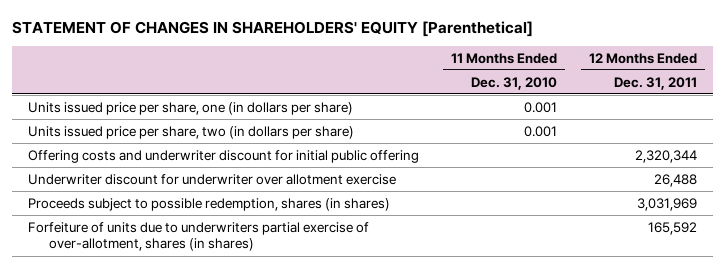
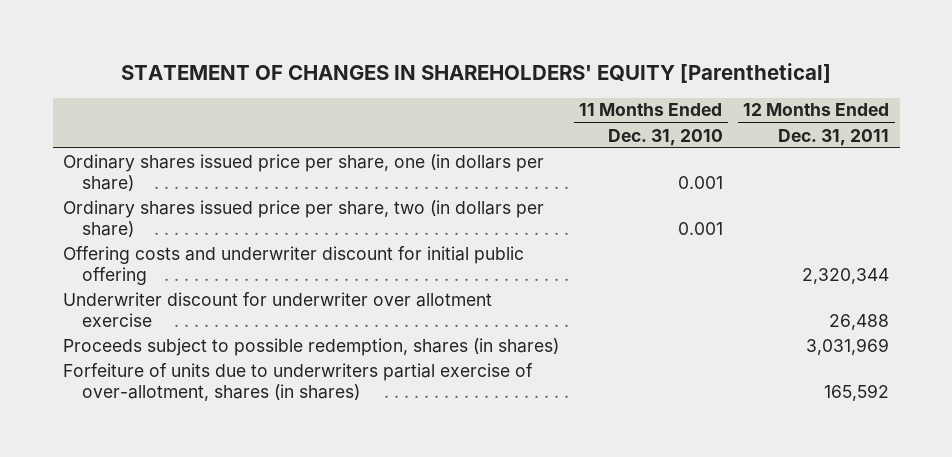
[27,101,353,115] Units issued price per share, one (in dollars per share) -> [62,153,544,191] Ordinary shares issued price per share, one (in dollars per share)
[27,125,354,139] Units issued price per share, two (in dollars per share) -> [62,199,544,237] Ordinary shares issued price per share, two (in dollars per share)

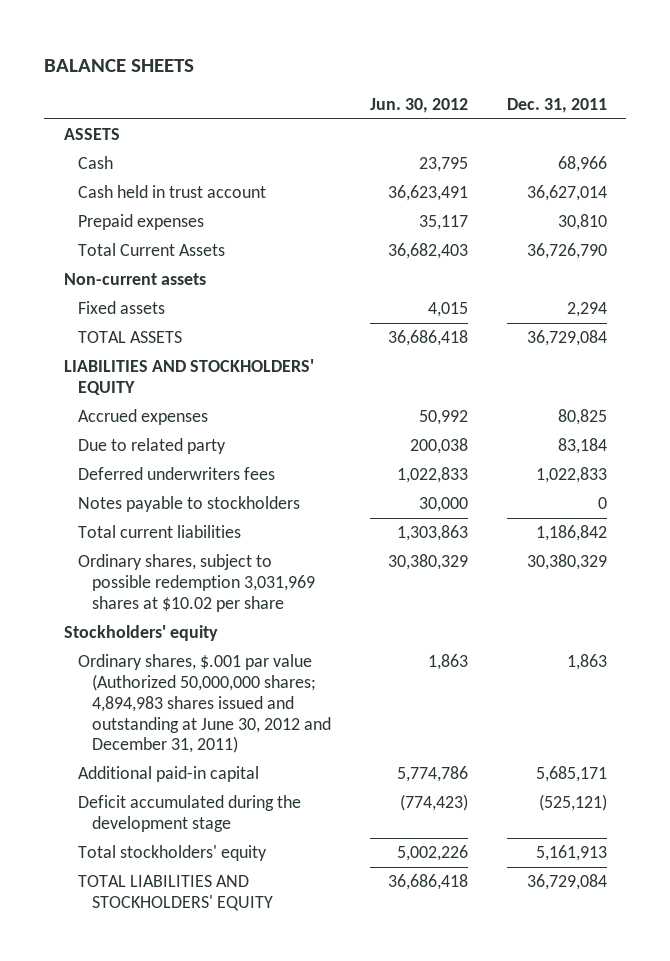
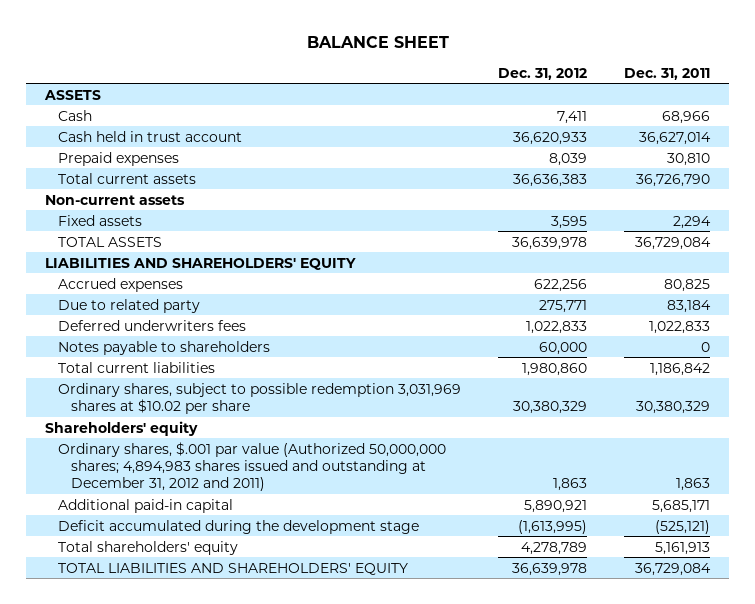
[44,58,195,72] BALANCE SHEETS -> [306,36,449,49] BALANCE SHEET
[369,97,468,113] Jun. 30, 2012 -> none
none -> [498,67,588,80] Dec. 31, 2012
[77,243,225,257] Total Current Assets -> [57,172,196,184] Total current assets
[63,359,314,396] LIABILITIES AND STOCKHOLDERS' EQUITY -> [44,257,356,270] LIABILITIES AND SHAREHOLDERS' EQUITY
[77,496,300,513] Notes payable to stockholders -> [57,340,270,355] Notes payable to shareholders
[63,625,218,642] Stockholders' equity -> [44,420,198,436] Shareholders' equity
[77,654,331,754] Ordinary shares, $.001 par value (Authorized 50,000,000 shares; 4,894,983 shares issued and outstanding at June 30, 2012 and December 31, 2011) -> [57,441,446,491] Ordinary shares, $.001 par value (Authorized 50,000,000 shares; 4,894,983 shares issued and outstanding at December 31, 2012 and 2011)
[77,845,267,862] Total stockholders' equity -> [57,540,238,555] Total shareholders' equity
[77,875,273,912] TOTAL LIABILITIES AND STOCKHOLDERS' EQUITY -> [57,562,408,575] TOTAL LIABILITIES AND SHAREHOLDERS' EQUITY

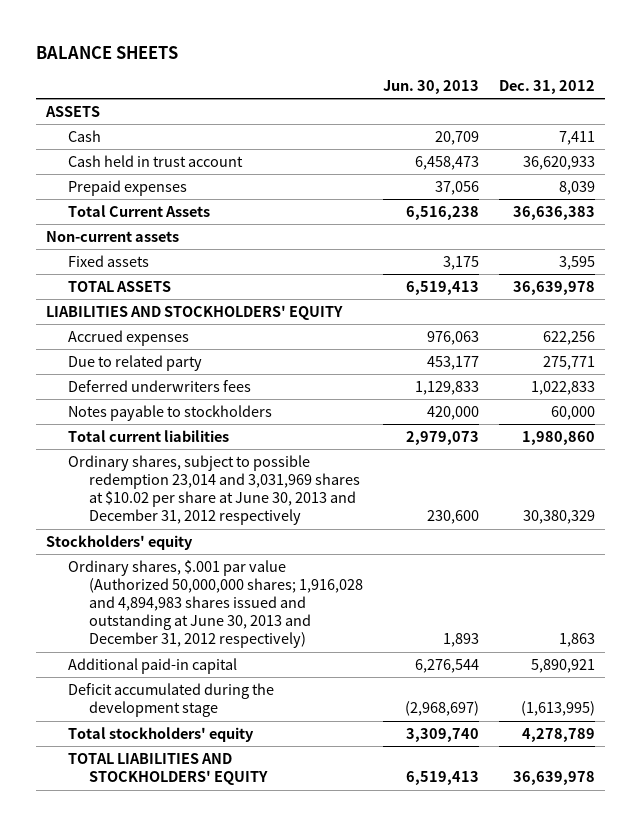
[306,36,449,49] BALANCE SHEET -> [36,45,179,59] BALANCE SHEETS
[624,67,711,80] Dec. 31, 2011 -> none
none -> [382,79,479,94] Jun. 30, 2013
[57,172,196,184] Total current assets -> [67,204,210,217] Total Current Assets
[44,257,356,270] LIABILITIES AND SHAREHOLDERS' EQUITY -> [46,304,344,320] LIABILITIES AND STOCKHOLDERS' EQUITY
[57,340,270,355] Notes payable to shareholders -> [67,404,272,421] Notes payable to stockholders
[57,382,461,414] Ordinary shares, subject to possible redemption 3,031,969 shares at $10.02 per share -> [67,454,360,526] Ordinary shares, subject to possible redemption 23,014 and 3,031,969 shares at $10.02 per share at June 30, 2013 and December 31, 2012 respectively
[44,420,198,436] Shareholders' equity -> [46,534,194,550] Stockholders' equity
[57,441,446,491] Ordinary shares, $.001 par value (Authorized 50,000,000 shares; 4,894,983 shares issued and outstanding at December 31, 2012 and 2011) -> [67,559,363,649] Ordinary shares, $.001 par value (Authorized 50,000,000 shares; 1,916,028 and 4,894,983 shares issued and outstanding at June 30, 2013 and December 31, 2012 respectively)
[57,540,238,555] Total shareholders' equity -> [67,726,254,742] Total stockholders' equity
[57,562,408,575] TOTAL LIABILITIES AND SHAREHOLDERS' EQUITY -> [67,752,268,786] TOTAL LIABILITIES AND STOCKHOLDERS' EQUITY

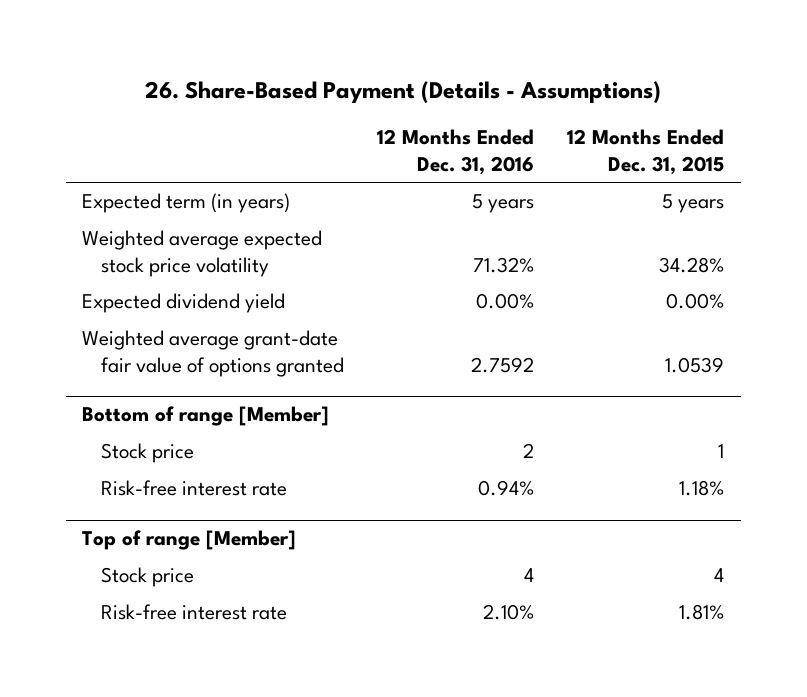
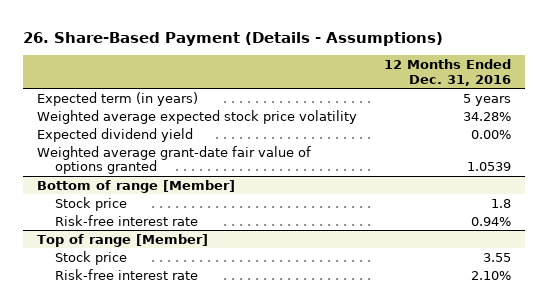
[567,129,725,175] 12 Months Ended Dec. 31, 2015 -> none
[472,256,534,273] 71.32% -> [463,111,512,121] 34.28%
[470,356,534,373] 2.7592 -> [467,162,512,172] 1.0539
[522,443,534,459] 2 -> [491,198,512,208] 1.8
[523,568,534,583] 4 -> [483,252,512,262] 3.55

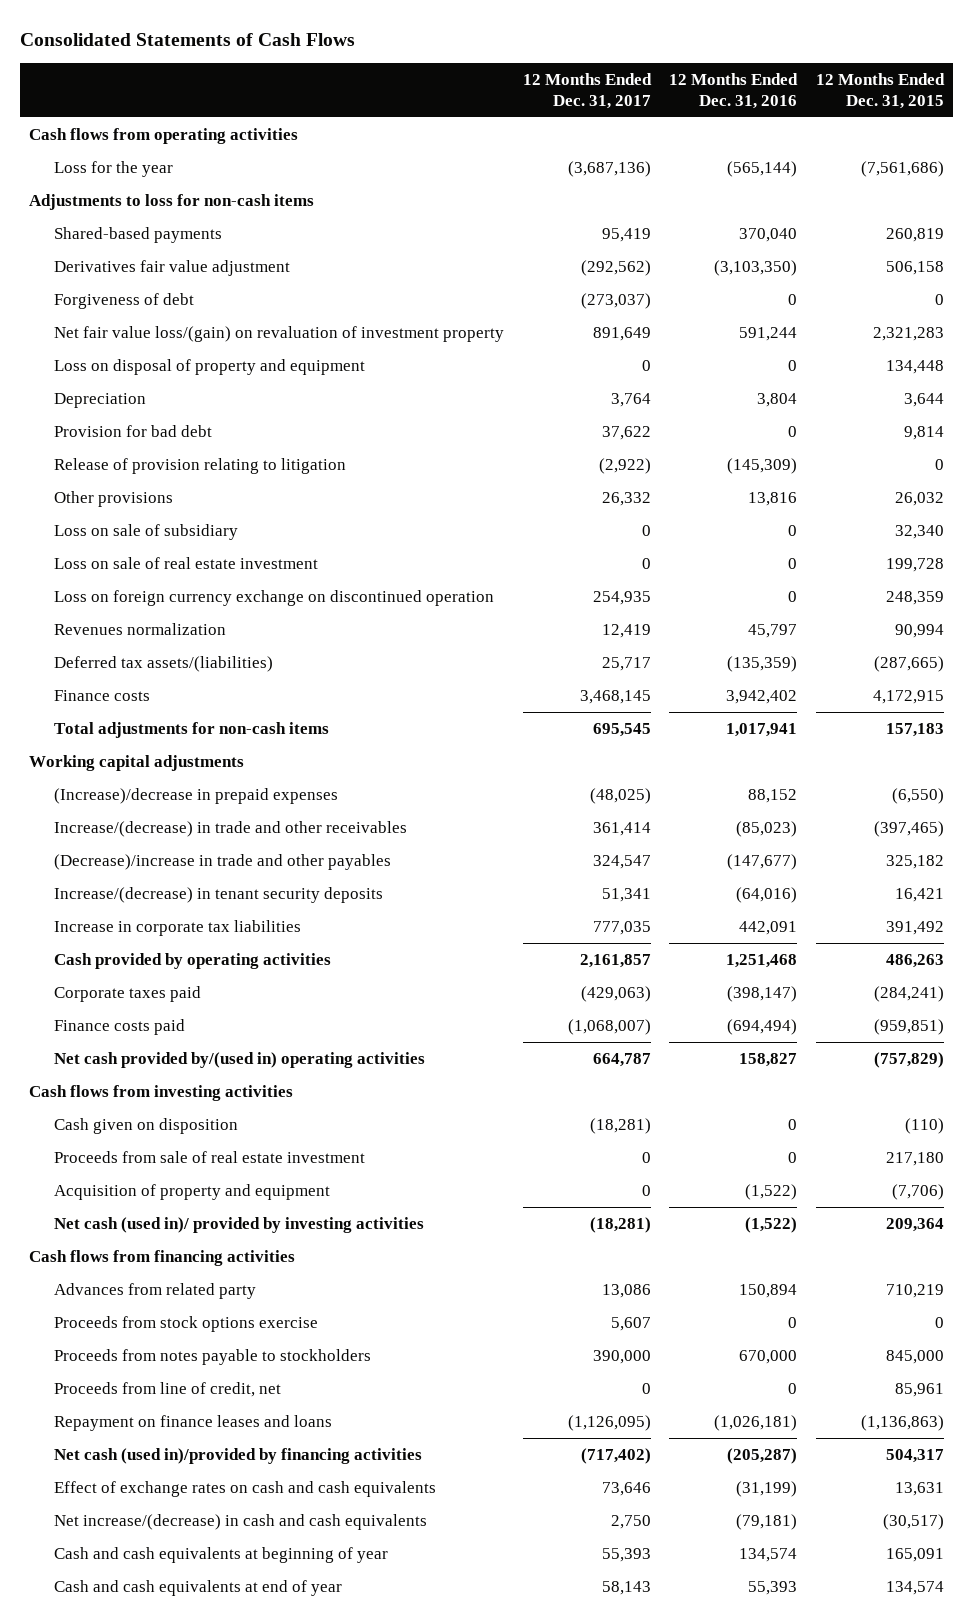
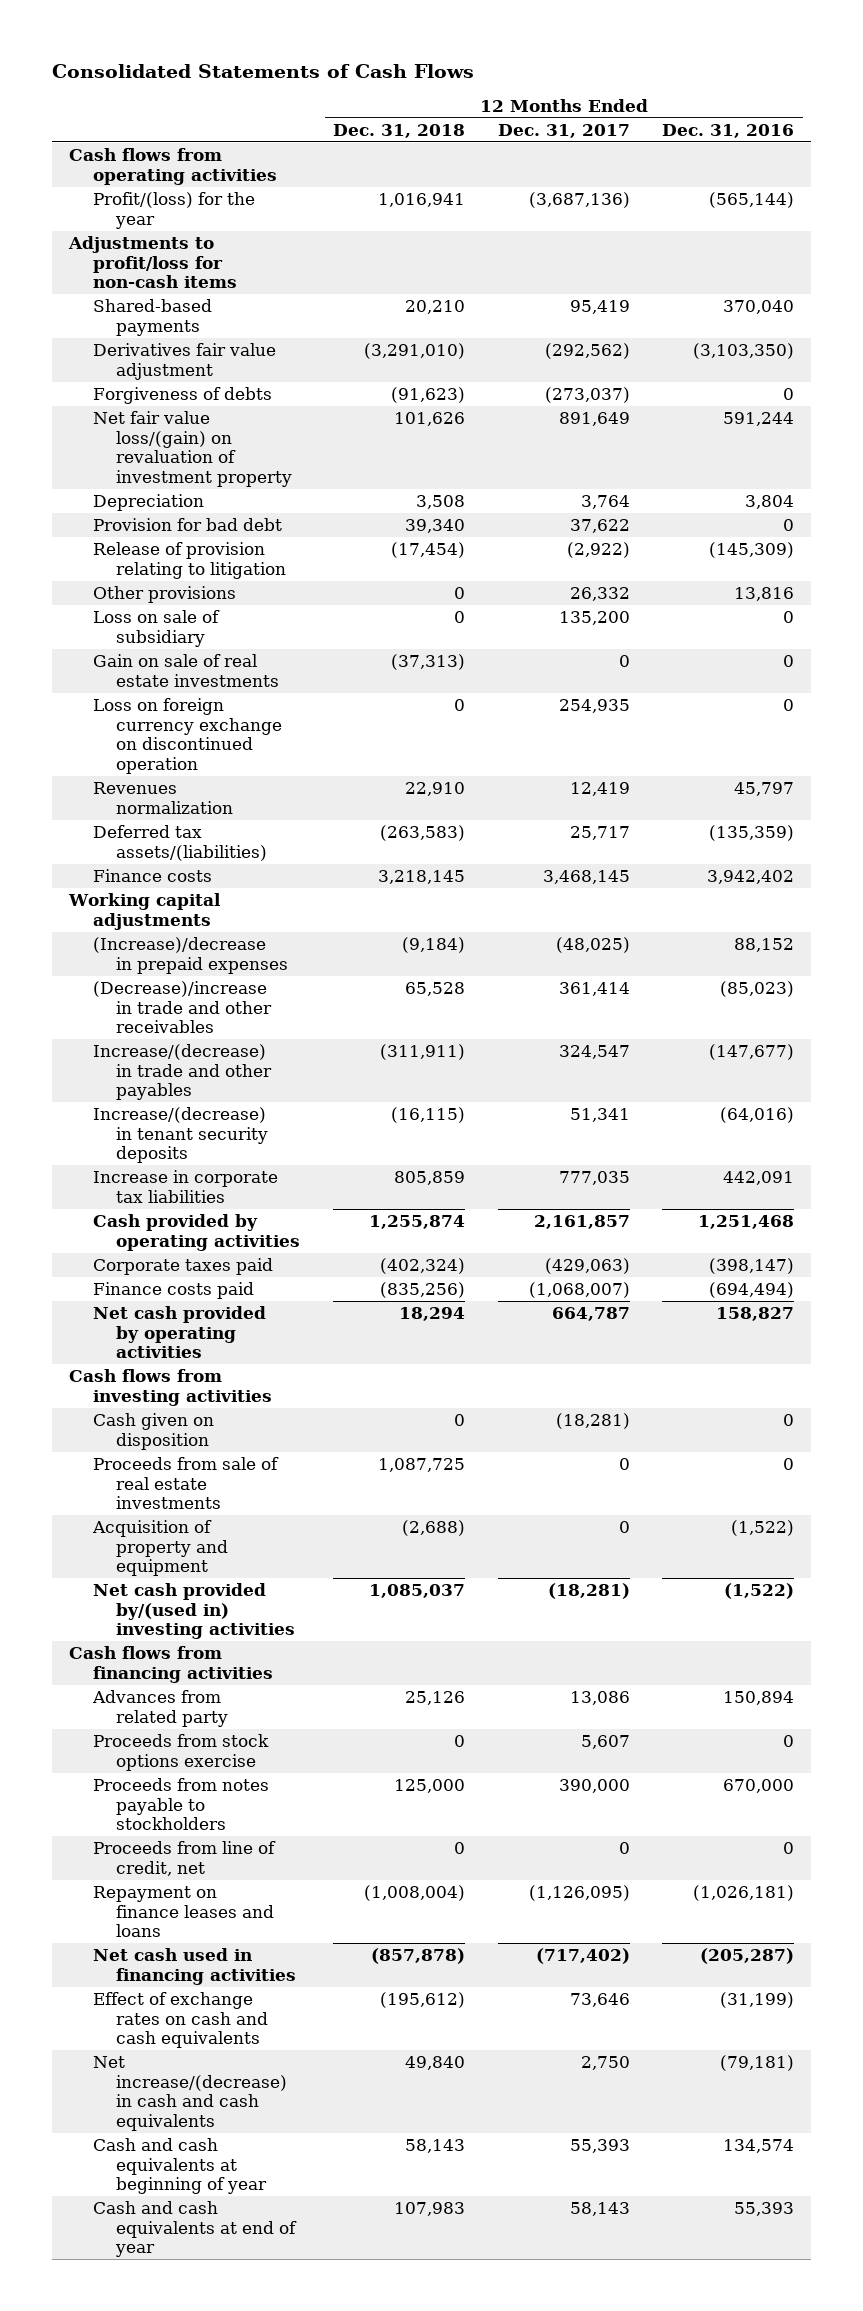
[816,72,946,110] 12 Months Ended Dec. 31, 2015 -> none
none -> [333,123,466,138] Dec. 31, 2018
[54,160,174,177] Loss for the year -> [92,191,255,229] Profit/(loss) for the year
[29,193,315,210] Adjustments to loss for non-cash items -> [67,235,237,289] Adjustments to profit/loss for non-cash items
[54,292,195,309] Forgiveness of debt -> [92,386,272,404] Forgiveness of debts
[54,358,366,375] Loss on disposal of property and equipment -> none
[641,524,651,536] 0 -> [558,610,630,625] 135,200
[54,556,319,569] Loss on sale of real estate investment -> [92,653,280,687] Gain on sale of real estate investments
[54,721,330,738] Total adjustments for non-cash items -> none
[54,820,408,837] Increase/(decrease) in trade and other receivables -> [92,980,273,1034] (Decrease)/increase in trade and other receivables
[54,853,392,870] (Decrease)/increase in trade and other payables -> [92,1043,273,1101] Increase/(decrease) in trade and other payables
[54,1051,426,1068] Net cash provided by/(used in) operating activities -> [92,1305,266,1359] Net cash provided by operating activities
[54,1150,366,1163] Proceeds from sale of real estate investment -> [92,1456,279,1510] Proceeds from sale of real estate investments
[54,1216,425,1233] Net cash (used in)/ provided by investing activities -> [92,1582,296,1640] Net cash provided by/(used in) investing activities
[54,1447,423,1464] Net cash (used in)/provided by financing activities -> [92,1947,297,1985] Net cash used in financing activities

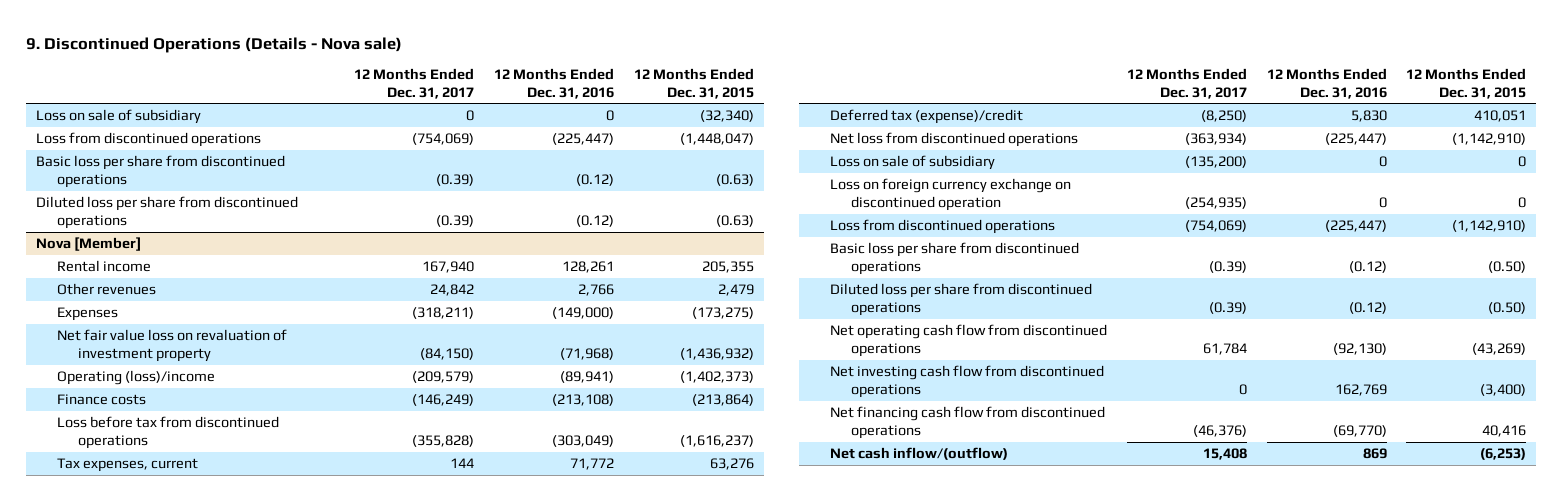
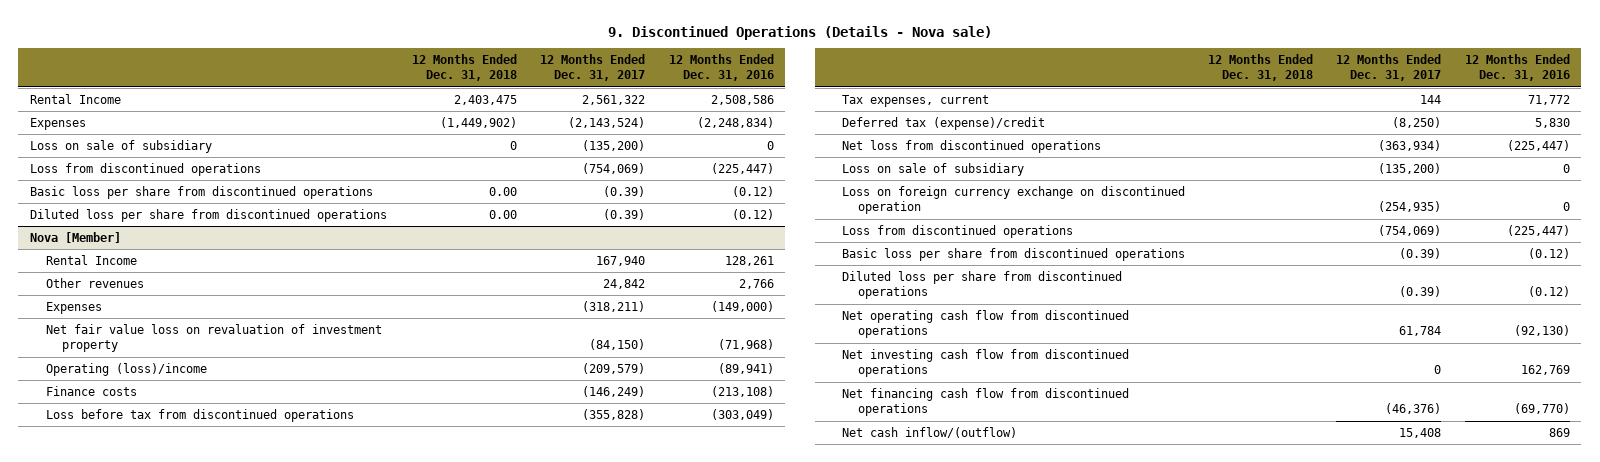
[633,67,754,99] 12 Months Ended Dec. 31, 2015 -> none
none -> [412,54,518,82] 12 Months Ended Dec. 31, 2018
none -> [30,94,122,105] Rental Income
none -> [30,118,87,131] Expenses
[465,109,474,121] 0 -> [582,140,646,152] (135,200)
[57,259,152,272] Rental income -> [45,255,137,266] Rental Income

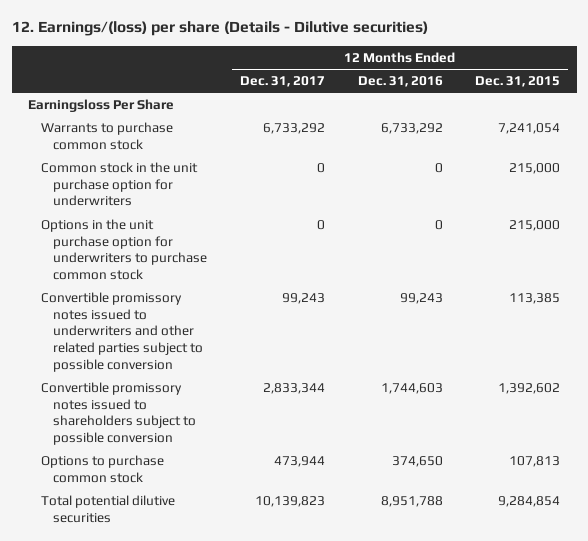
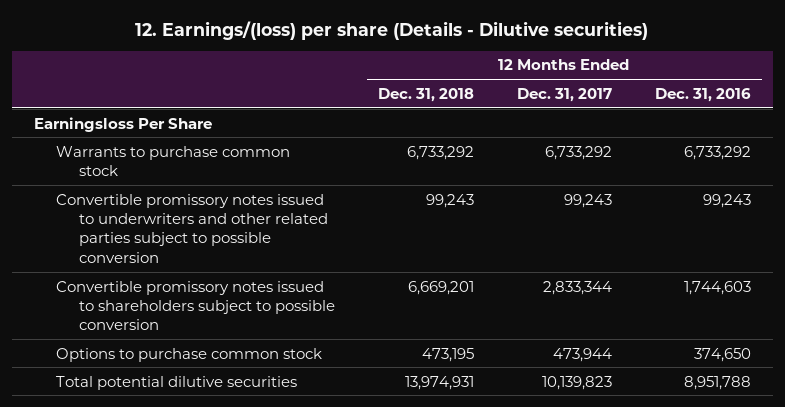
[475,75,561,87] Dec. 31, 2015 -> none
none -> [377,87,474,102] Dec. 31, 2018
[40,161,198,207] Common stock in the unit purchase option for underwriters -> none
[40,218,208,280] Options in the unit purchase option for underwriters to purchase common stock -> none

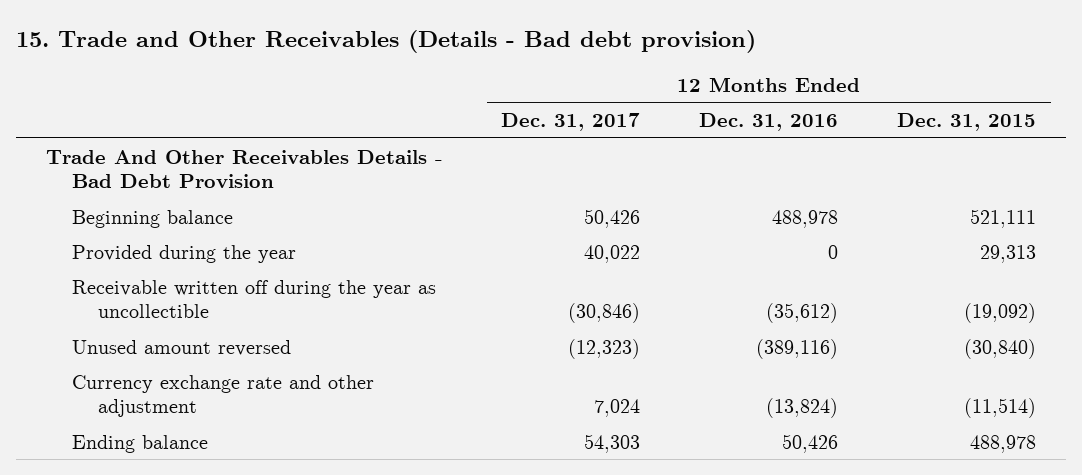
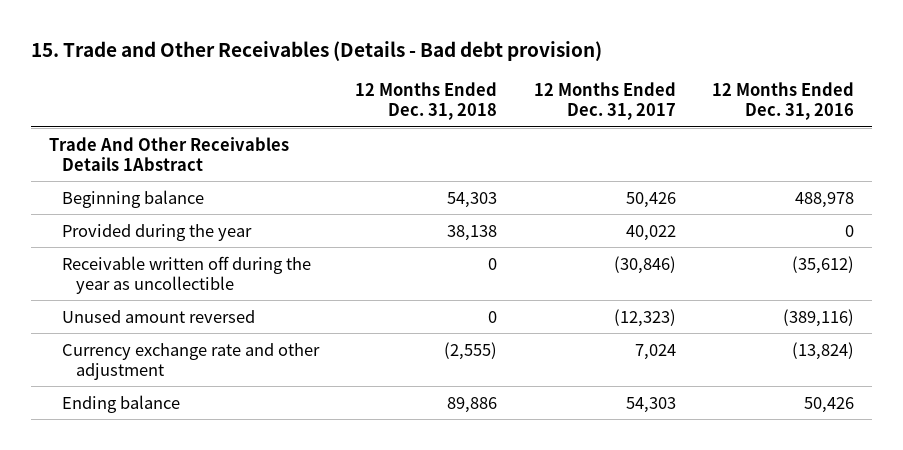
[897,112,1037,131] Dec. 31, 2015 -> none
none -> [355,81,498,121] 12 Months Ended Dec. 31, 2018
[45,149,443,189] Trade And Other Receivables Details - Bad Debt Provision -> [49,136,290,171] Trade And Other Receivables Details 1Abstract

